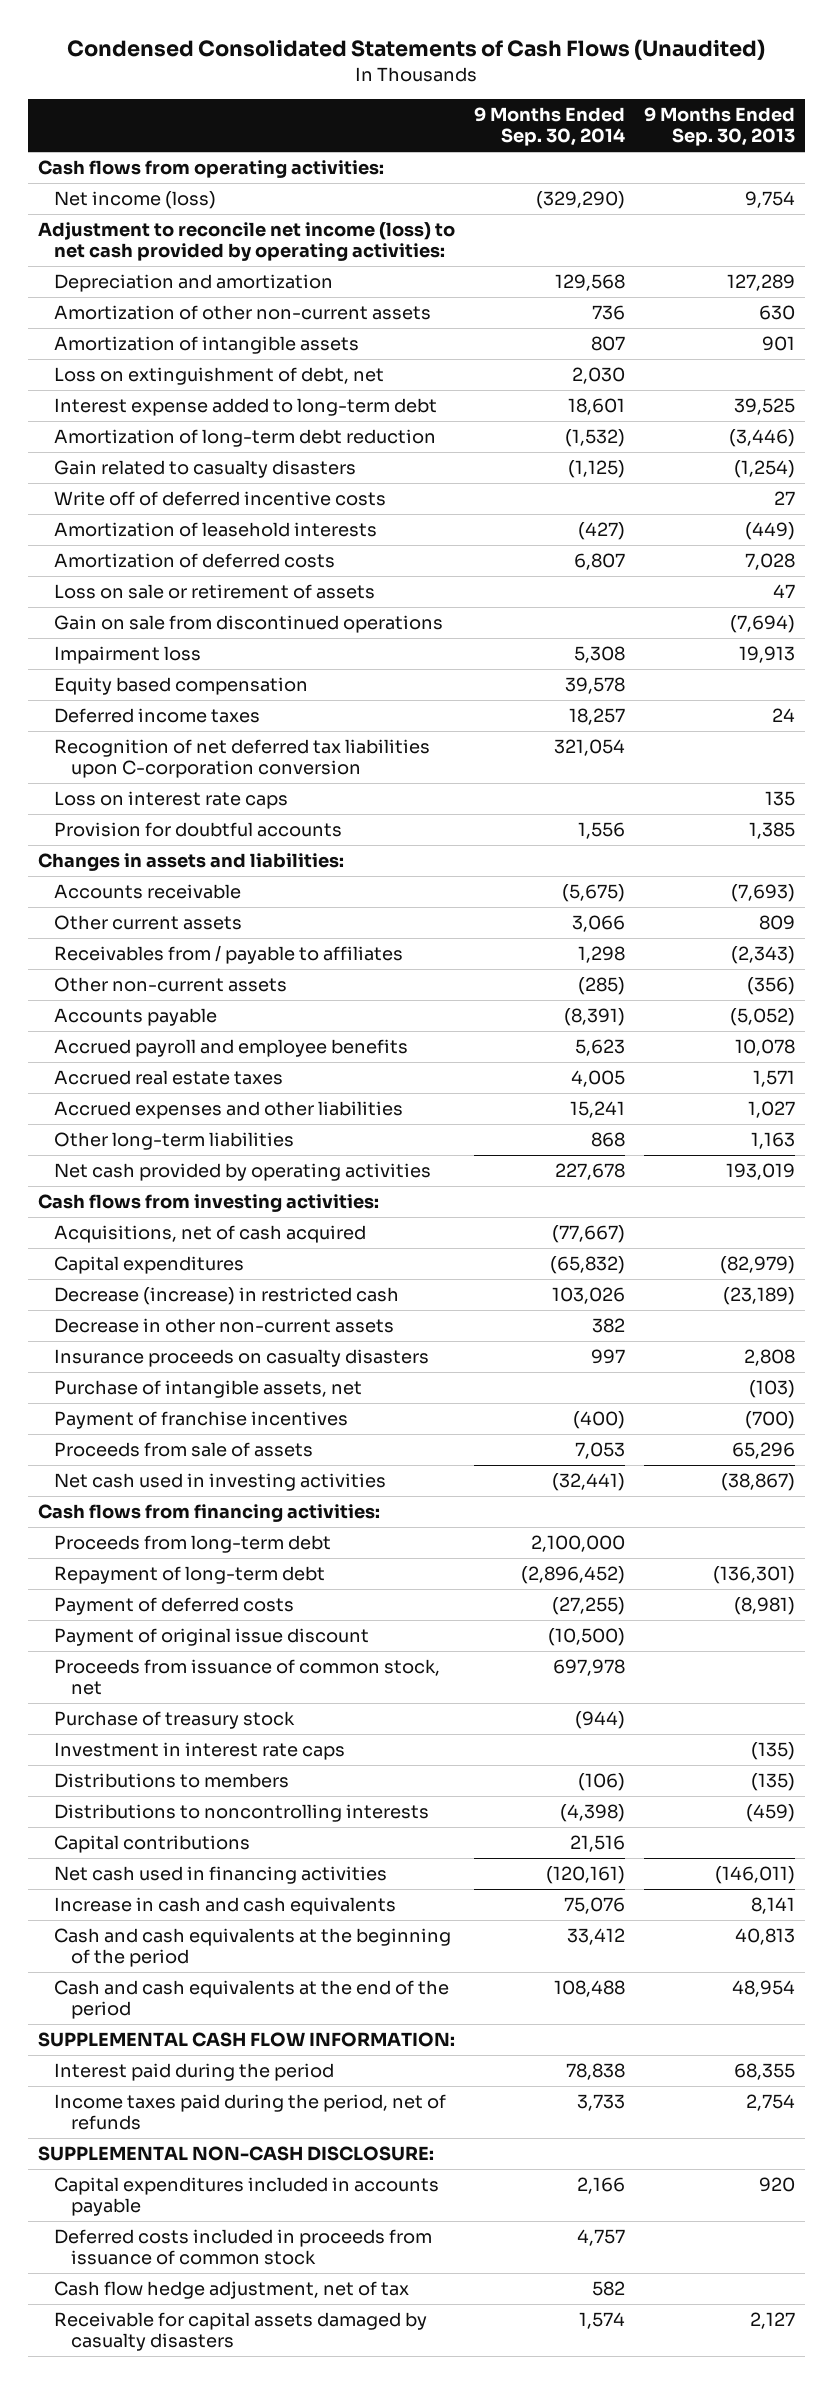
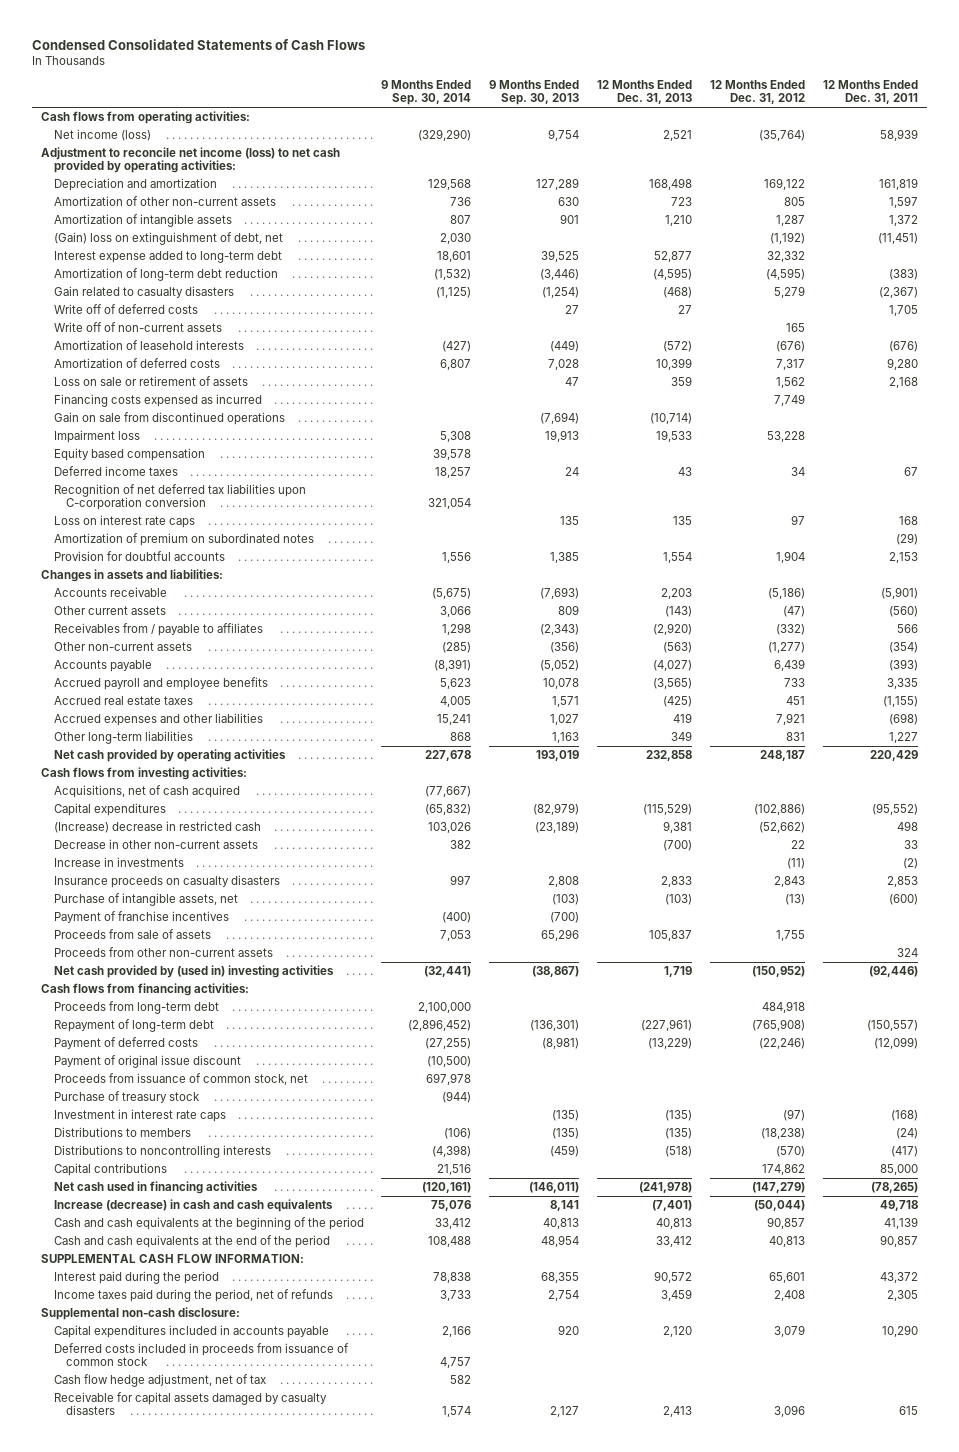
[67,39,766,61] Condensed Consolidated Statements of Cash Flows (Unaudited) -> [32,38,366,50] Condensed Consolidated Statements of Cash Flows
none -> [597,80,693,105] 12 Months Ended Dec. 31, 2013
none -> [709,80,805,105] 12 Months Ended Dec. 31, 2012
none -> [822,80,918,105] 12 Months Ended Dec. 31, 2011
[54,367,385,386] Loss on extinguishment of debt, net -> [53,232,283,246] (Gain) loss on extinguishment of debt, net
[54,491,387,507] Write off of deferred incentive costs -> [53,304,198,315] Write off of deferred costs
none -> [53,322,222,333] Write off of non-current assets
none -> [53,394,262,408] Financing costs expensed as incurred
none -> [53,533,314,547] Amortization of premium on subordinated notes
[54,1287,400,1306] Decrease (increase) in restricted cash -> [53,821,261,834] (Increase) decrease in restricted cash
none -> [53,857,184,868] Increase in investments
none -> [53,947,273,958] Proceeds from other non-current assets
[54,1473,387,1492] Net cash used in investing activities -> [53,965,334,979] Net cash provided by (used in) investing activities
[54,1897,397,1916] Increase in cash and cash equivalents -> [53,1199,333,1213] Increase (decrease) in cash and cash equivalents
[37,2146,434,2162] SUPPLEMENTAL NON-CASH DISCLOSURE: -> [41,1307,241,1321] Supplemental non-cash disclosure:

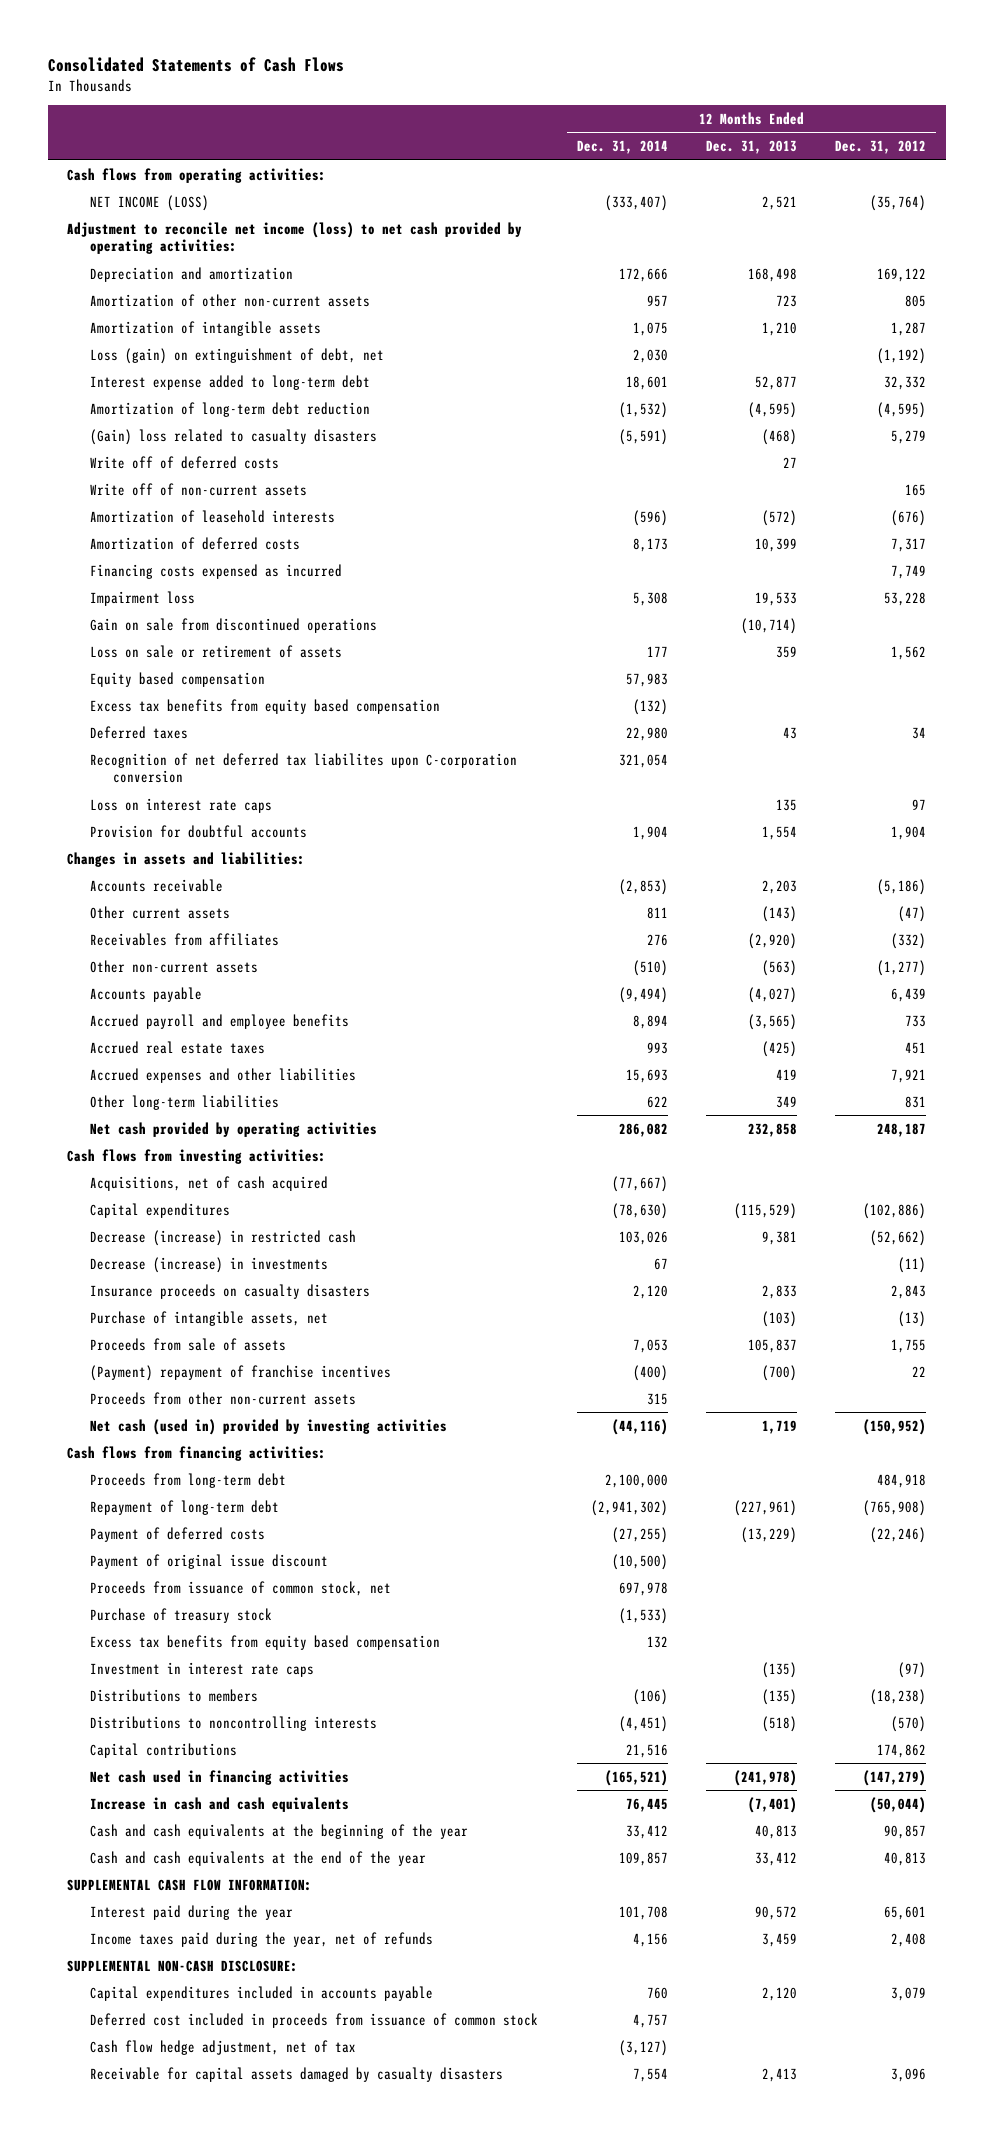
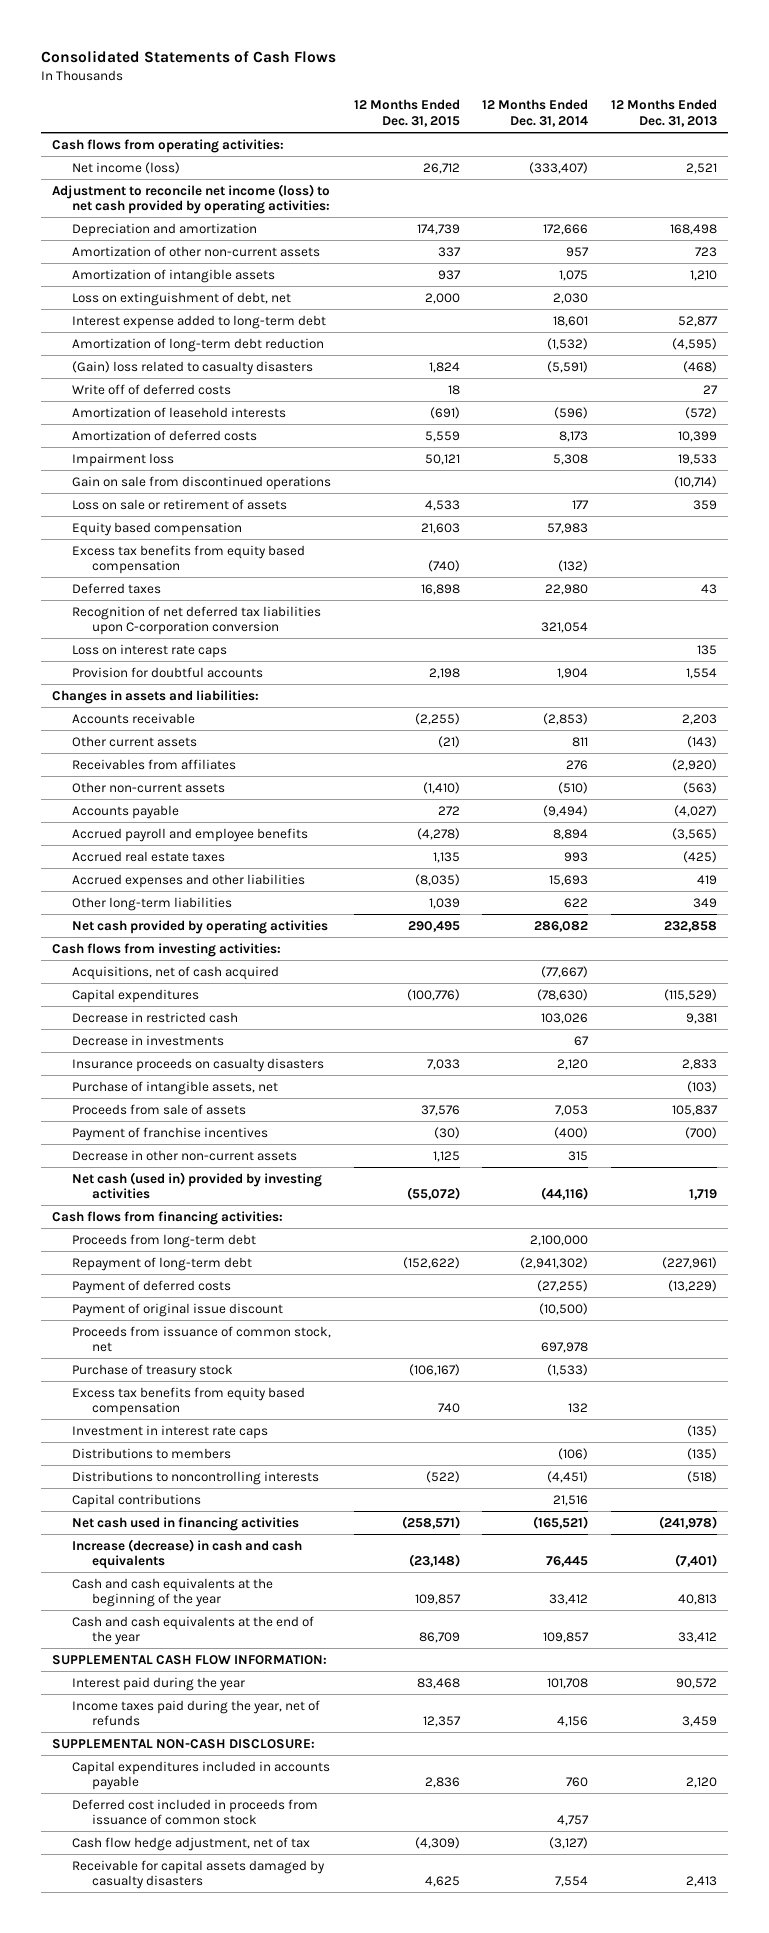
[835,140,927,155] Dec. 31, 2012 -> none
none -> [353,99,460,127] 12 Months Ended Dec. 31, 2015
[90,194,210,211] NET INCOME (LOSS) -> [72,161,181,174] Net income (loss)
[90,347,385,364] Loss (gain) on extinguishment of debt, net -> [72,291,292,306] Loss on extinguishment of debt, net
[90,482,308,496] Write off of non-current assets -> none
[90,563,343,579] Financing costs expensed as incurred -> none
[90,752,518,784] Recognition of net deferred tax liabilites upon C-corporation conversion -> [72,605,322,636] Recognition of net deferred tax liabilities upon C-corporation conversion
[90,1229,357,1246] Decrease (increase) in restricted cash -> [72,1011,239,1023] Decrease in restricted cash
[90,1256,329,1273] Decrease (increase) in investments -> [72,1034,225,1046] Decrease in investments
[90,1364,392,1381] (Payment) repayment of franchise incentives -> [72,1126,269,1141] Payment of franchise incentives
[90,1391,357,1405] Proceeds from other non-current assets -> [72,1149,298,1161] Decrease in other non-current assets
[90,1796,350,1812] Increase in cash and cash equivalents -> [72,1538,303,1570] Increase (decrease) in cash and cash equivalents

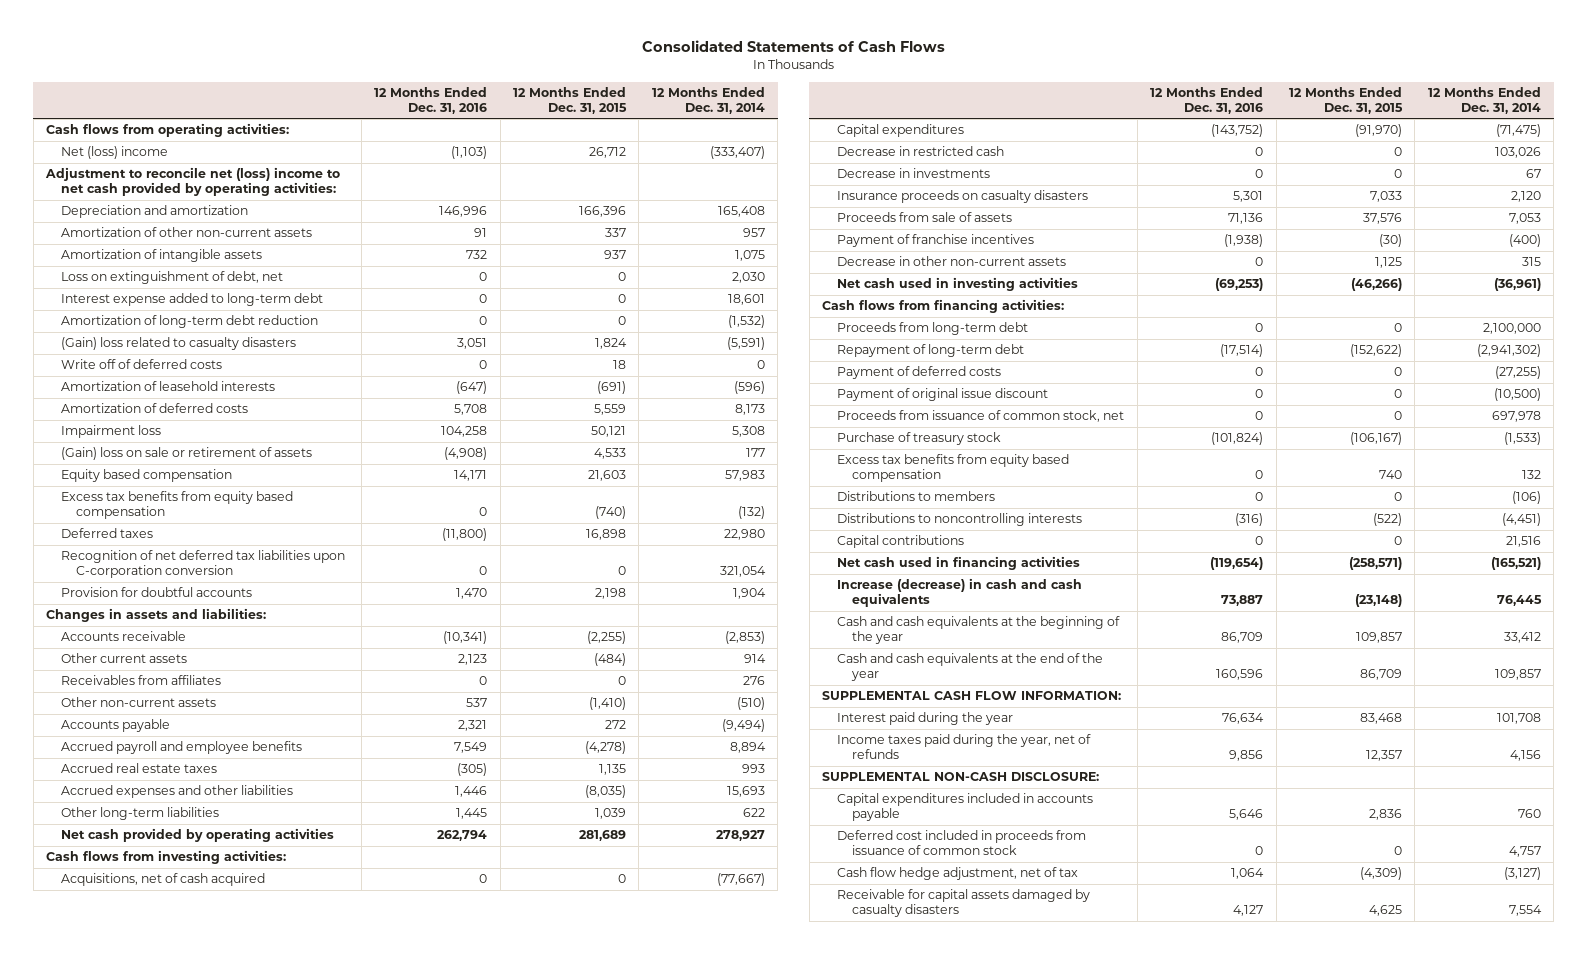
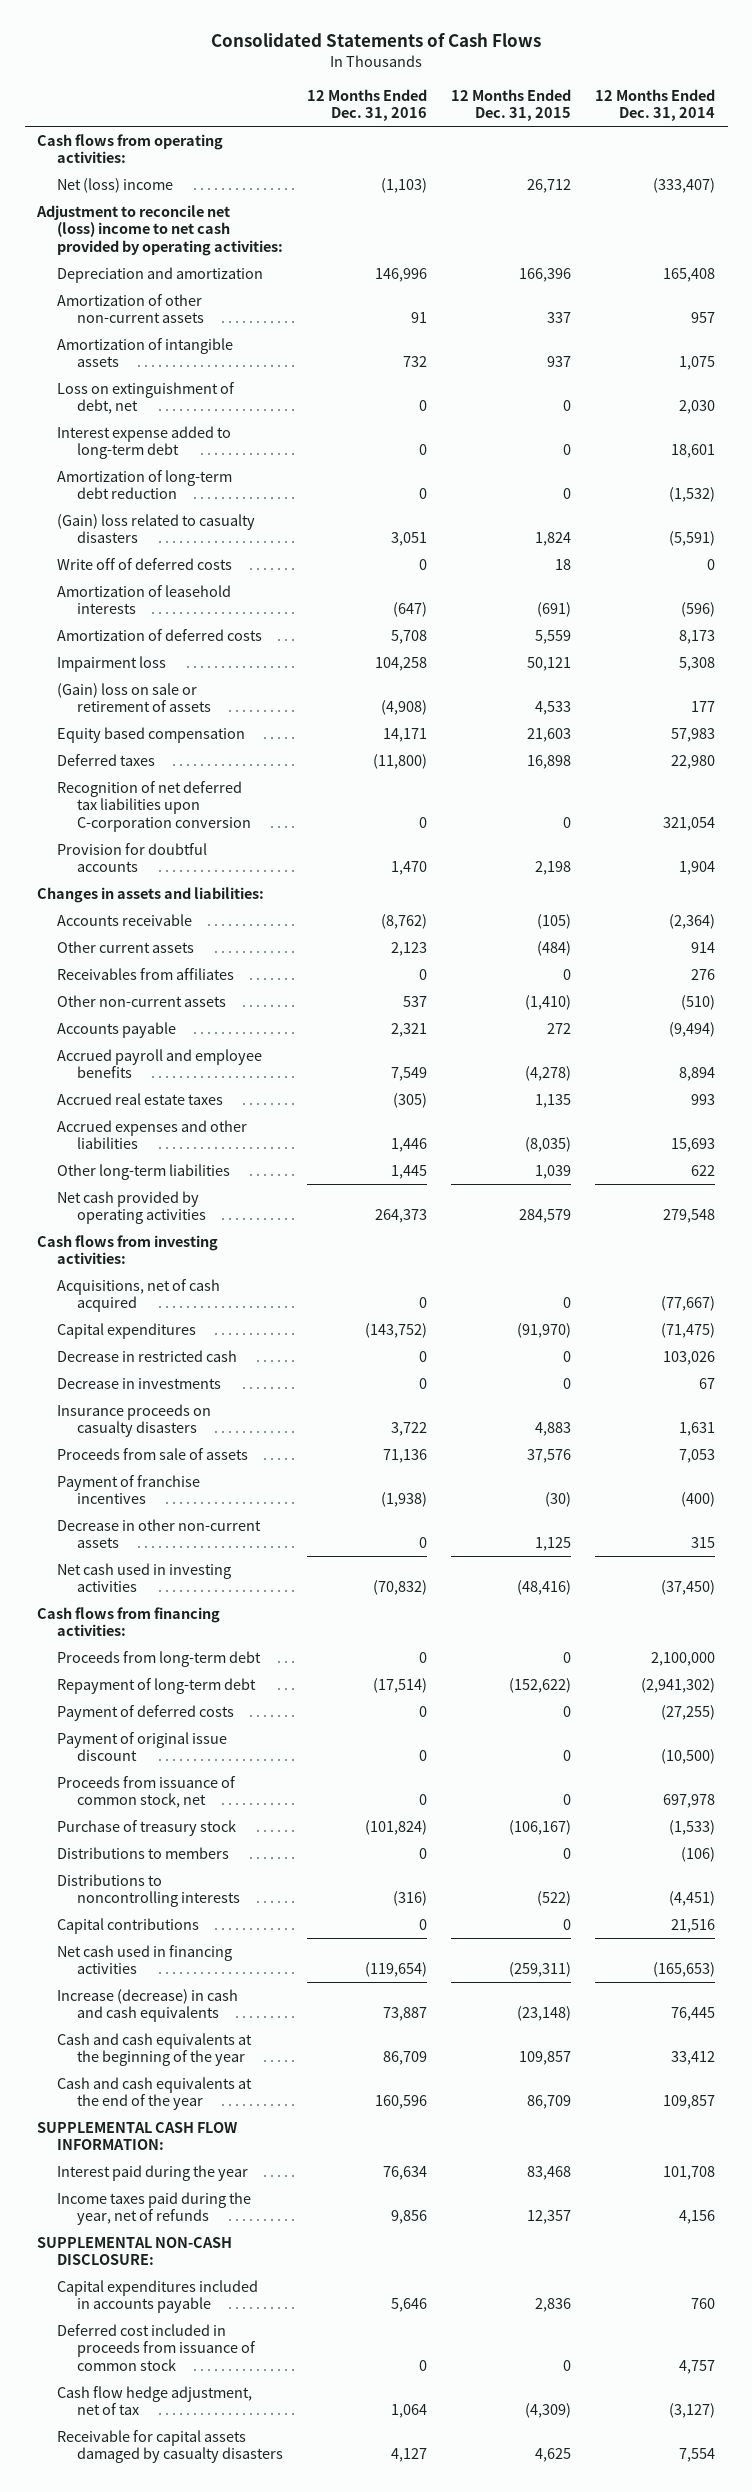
[61,491,294,520] Excess tax benefits from equity based compensation -> none
[443,631,488,645] (10,341) -> [381,913,428,929] (8,762)
[587,631,627,645] (2,255) -> [537,913,572,929] (105)
[724,631,765,645] (2,853) -> [669,913,716,929] (2,364)
[437,830,488,842] 262,794 -> [375,1209,428,1224] 264,373
[579,830,627,842] 281,689 -> [519,1209,572,1224] 284,579
[715,830,765,842] 278,927 -> [663,1209,716,1224] 279,548
[1233,191,1264,203] 5,301 -> [391,1422,428,1437] 3,722
[1370,191,1403,203] 7,033 -> [535,1422,572,1437] 4,883
[1510,191,1541,203] 2,120 -> [679,1422,716,1437] 1,631
[1215,278,1264,292] (69,253) -> [373,1580,428,1596] (70,832)
[1351,278,1403,292] (46,266) -> [517,1580,572,1596] (48,416)
[1493,278,1541,292] (36,961) -> [661,1580,716,1596] (37,450)
[837,454,1070,483] Excess tax benefits from equity based compensation -> none
[1349,557,1403,571] (258,571) -> [509,1962,572,1978] (259,311)
[1490,557,1541,571] (165,521) -> [653,1962,716,1978] (165,653)

